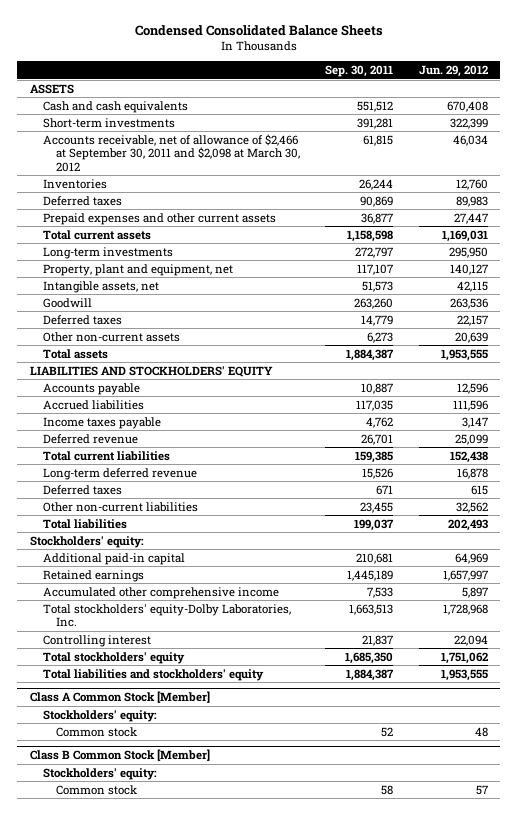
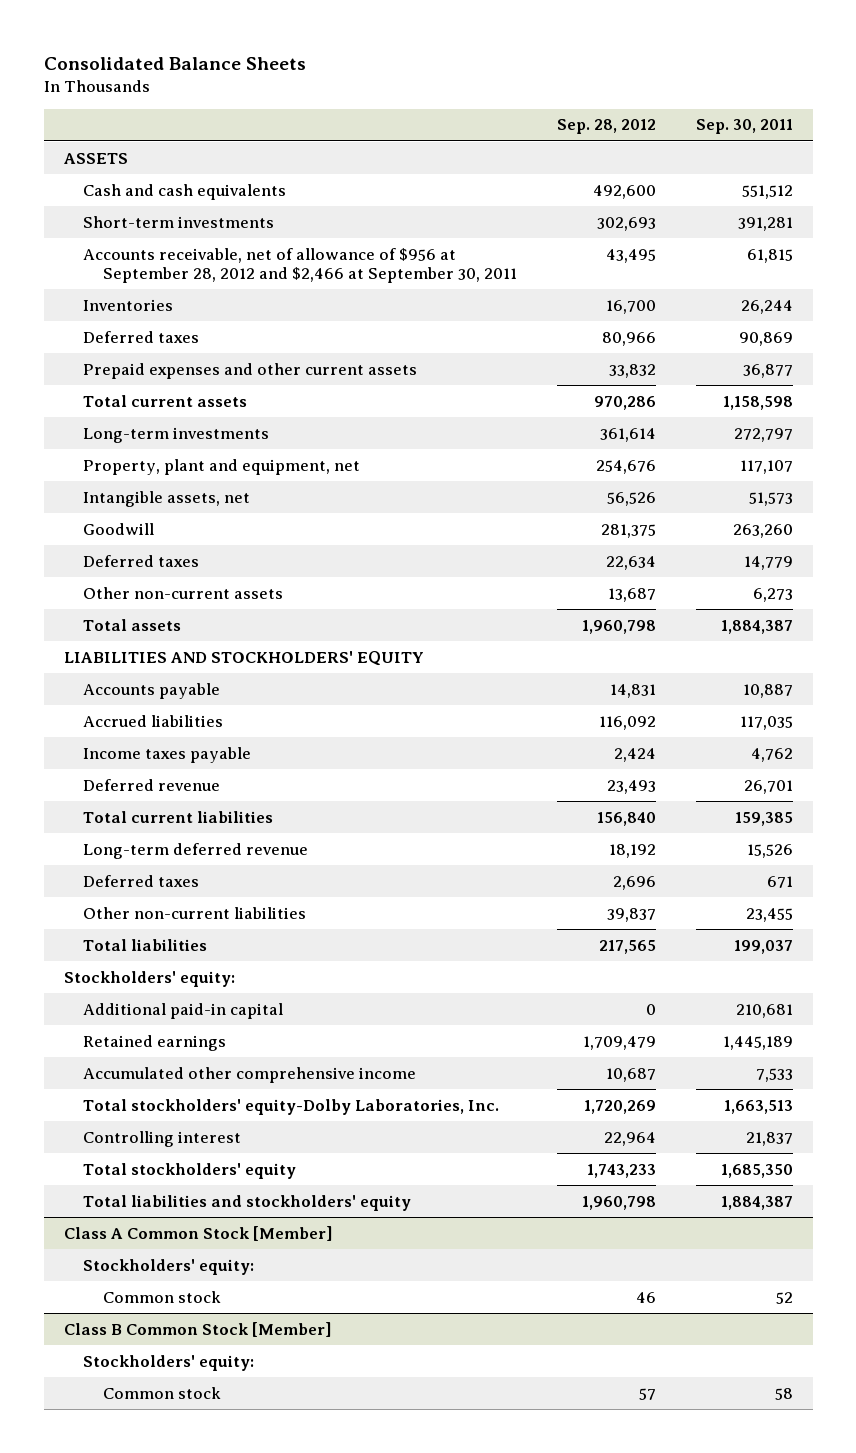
[134,24,383,36] Condensed Consolidated Balance Sheets -> [43,56,306,70] Consolidated Balance Sheets
[418,65,488,78] Jun. 29, 2012 -> none
none -> [556,119,656,135] Sep. 28, 2012
[43,133,301,172] Accounts receivable, net of allowance of $2,466 at September 30, 2011 and $2,098 at March 30, 2012 -> [83,247,517,284] Accounts receivable, net of allowance of $956 at September 28, 2012 and $2,466 at September 30, 2011

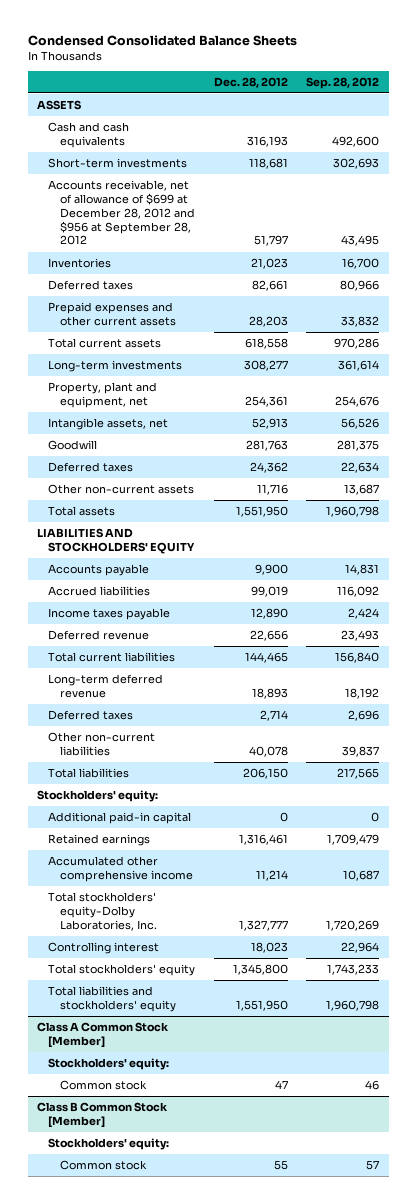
[43,56,306,70] Consolidated Balance Sheets -> [27,34,297,46] Condensed Consolidated Balance Sheets
[695,119,793,135] Sep. 30, 2011 -> none
none -> [213,76,288,88] Dec. 28, 2012
[83,247,517,284] Accounts receivable, net of allowance of $956 at September 28, 2012 and $2,466 at September 30, 2011 -> [48,180,195,246] Accounts receivable, net of allowance of $699 at December 28, 2012 and $956 at September 28, 2012

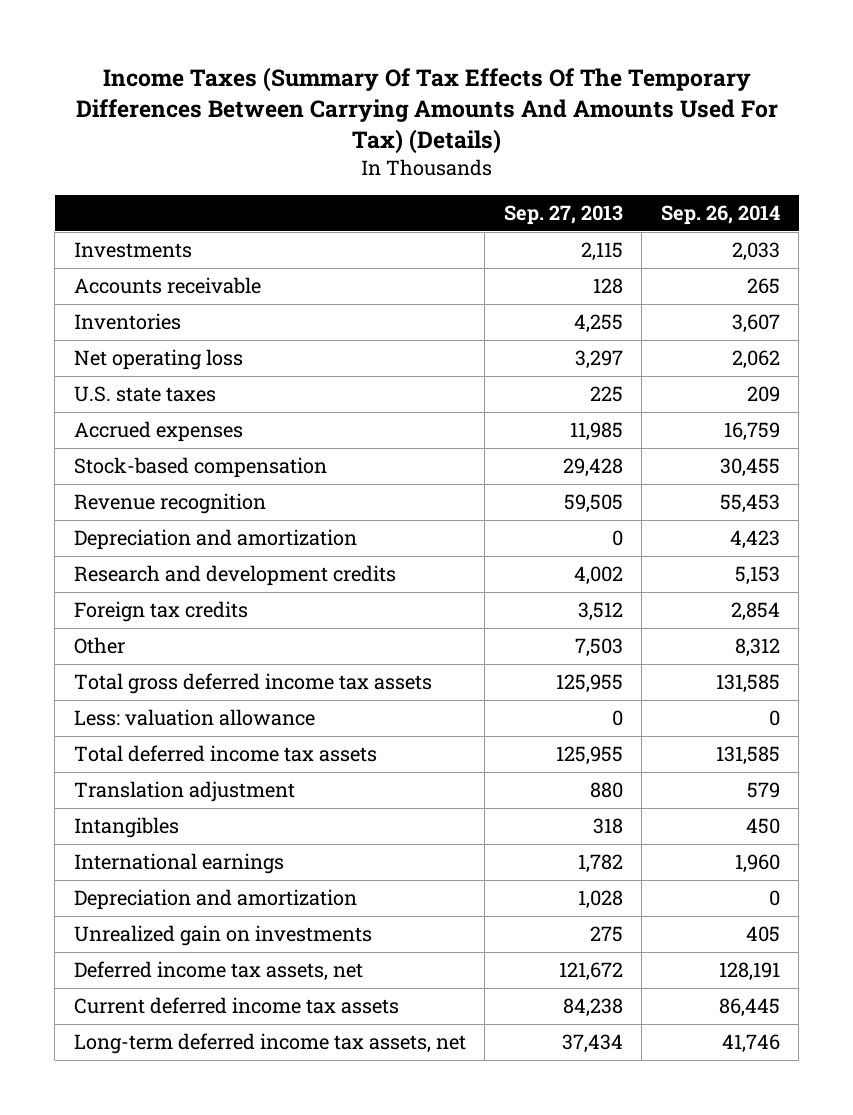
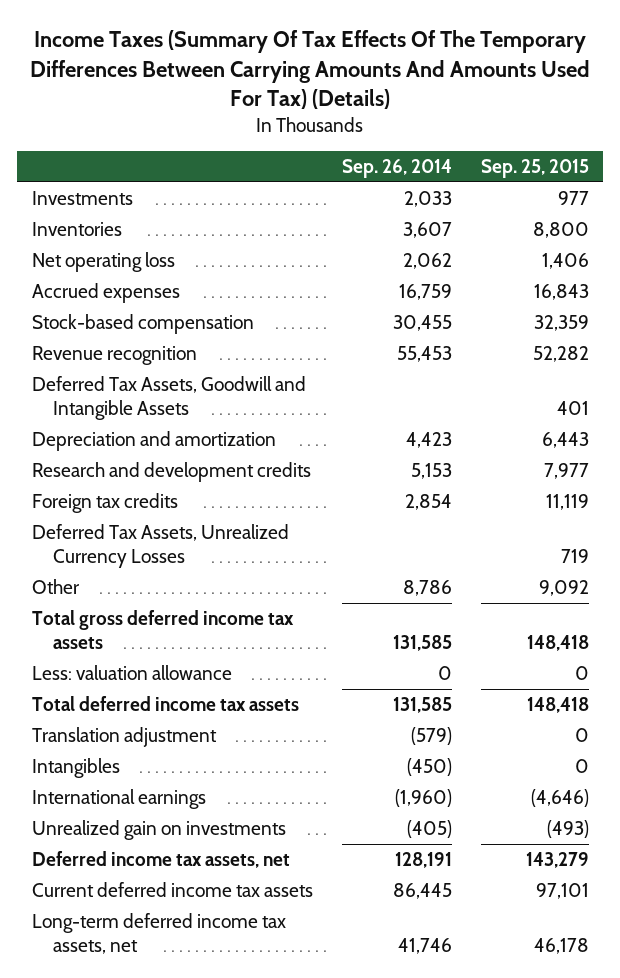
[503,205,623,226] Sep. 27, 2013 -> none
none -> [480,158,589,178] Sep. 25, 2015
[73,277,261,295] Accounts receivable -> none
[73,386,216,403] U.S. state taxes -> none
none -> [31,376,306,420] Deferred Tax Assets, Goodwill and Intangible Assets
none -> [31,524,289,568] Deferred Tax Assets, Unrealized Currency Losses
[734,638,780,658] 8,312 -> [402,580,452,597] 8,786
[73,889,357,911] Depreciation and amortization -> none
[746,782,780,799] 579 -> [410,727,452,746] (579)
[745,818,780,835] 450 -> [406,758,452,777] (450)
[734,854,780,874] 1,960 -> [394,789,452,808] (1,960)
[745,926,780,943] 405 -> [406,820,452,839] (405)

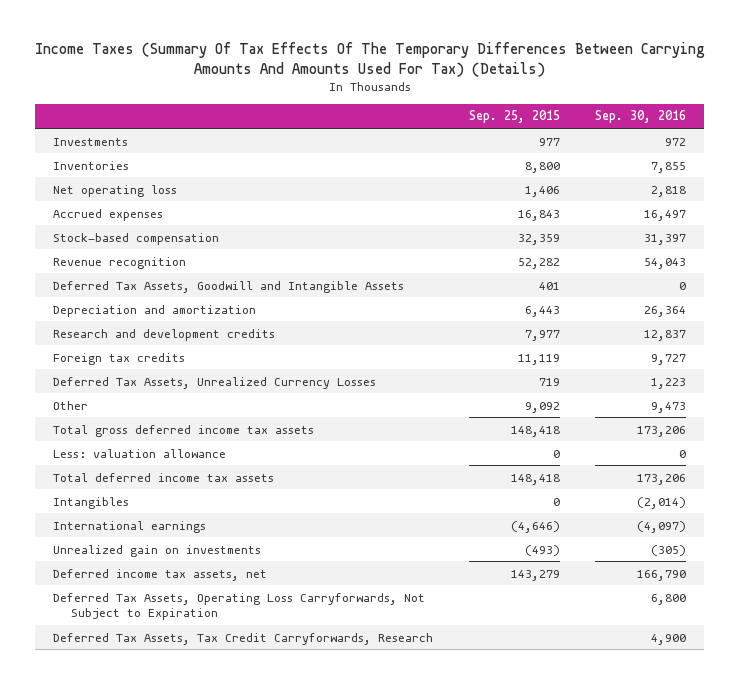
[341,158,452,178] Sep. 26, 2014 -> none
none -> [595,110,687,124] Sep. 30, 2016
[31,727,217,748] Translation adjustment -> none
[31,882,313,898] Current deferred income tax assets -> none
[31,913,286,954] Long-term deferred income tax assets, net -> none
none -> [52,592,425,620] Deferred Tax Assets, Operating Loss Carryforwards, Not Subject to Expiration
none -> [52,632,433,645] Deferred Tax Assets, Tax Credit Carryforwards, Research

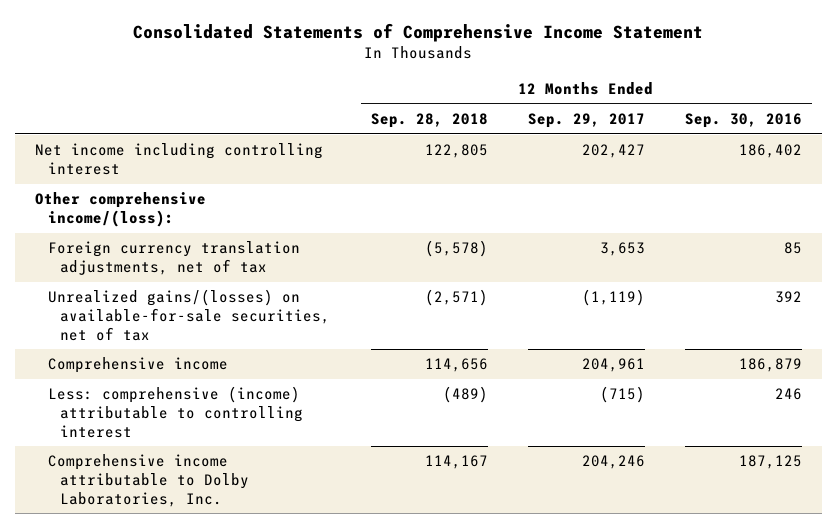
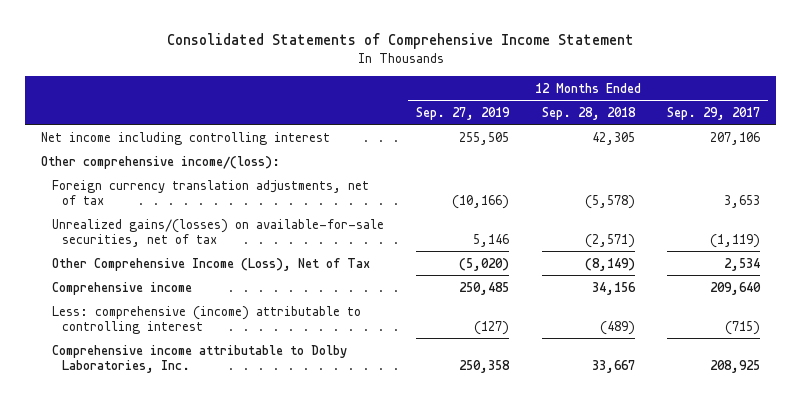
[684,112,802,128] Sep. 30, 2016 -> none
none -> [416,106,511,120] Sep. 27, 2019
[424,144,488,159] 122,805 -> [591,131,635,145] 42,305
[581,144,645,159] 202,427 -> [710,131,761,145] 207,106
none -> [51,257,370,271] Other Comprehensive Income (Loss), Net of Tax
[424,358,488,373] 114,656 -> [591,281,636,295] 34,156
[581,358,645,373] 204,961 -> [710,281,762,295] 209,640
[424,455,488,470] 114,167 -> [591,359,635,373] 33,667
[581,455,645,470] 204,246 -> [710,359,761,373] 208,925

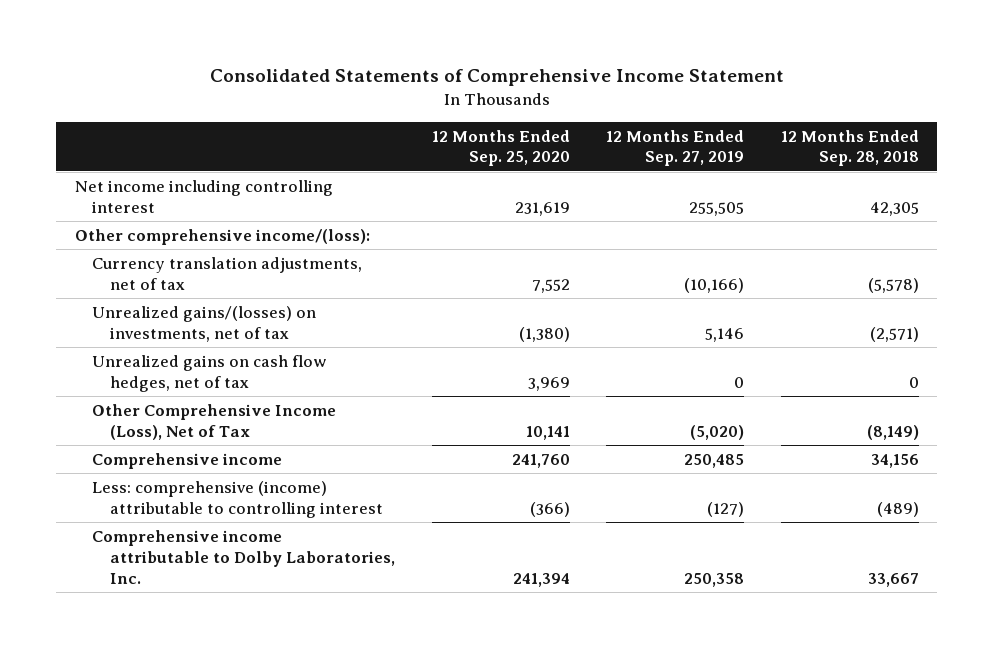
[667,106,761,120] Sep. 29, 2017 -> none
none -> [431,129,570,167] 12 Months Ended Sep. 25, 2020
[51,179,369,205] Foreign currency translation adjustments, net of tax -> [92,256,363,290] Currency translation adjustments, net of tax
[51,218,384,247] Unrealized gains/(losses) on available-for-sale securities, net of tax -> [92,305,317,342] Unrealized gains/(losses) on investments, net of tax
none -> [92,354,328,392] Unrealized gains on cash flow hedges, net of tax

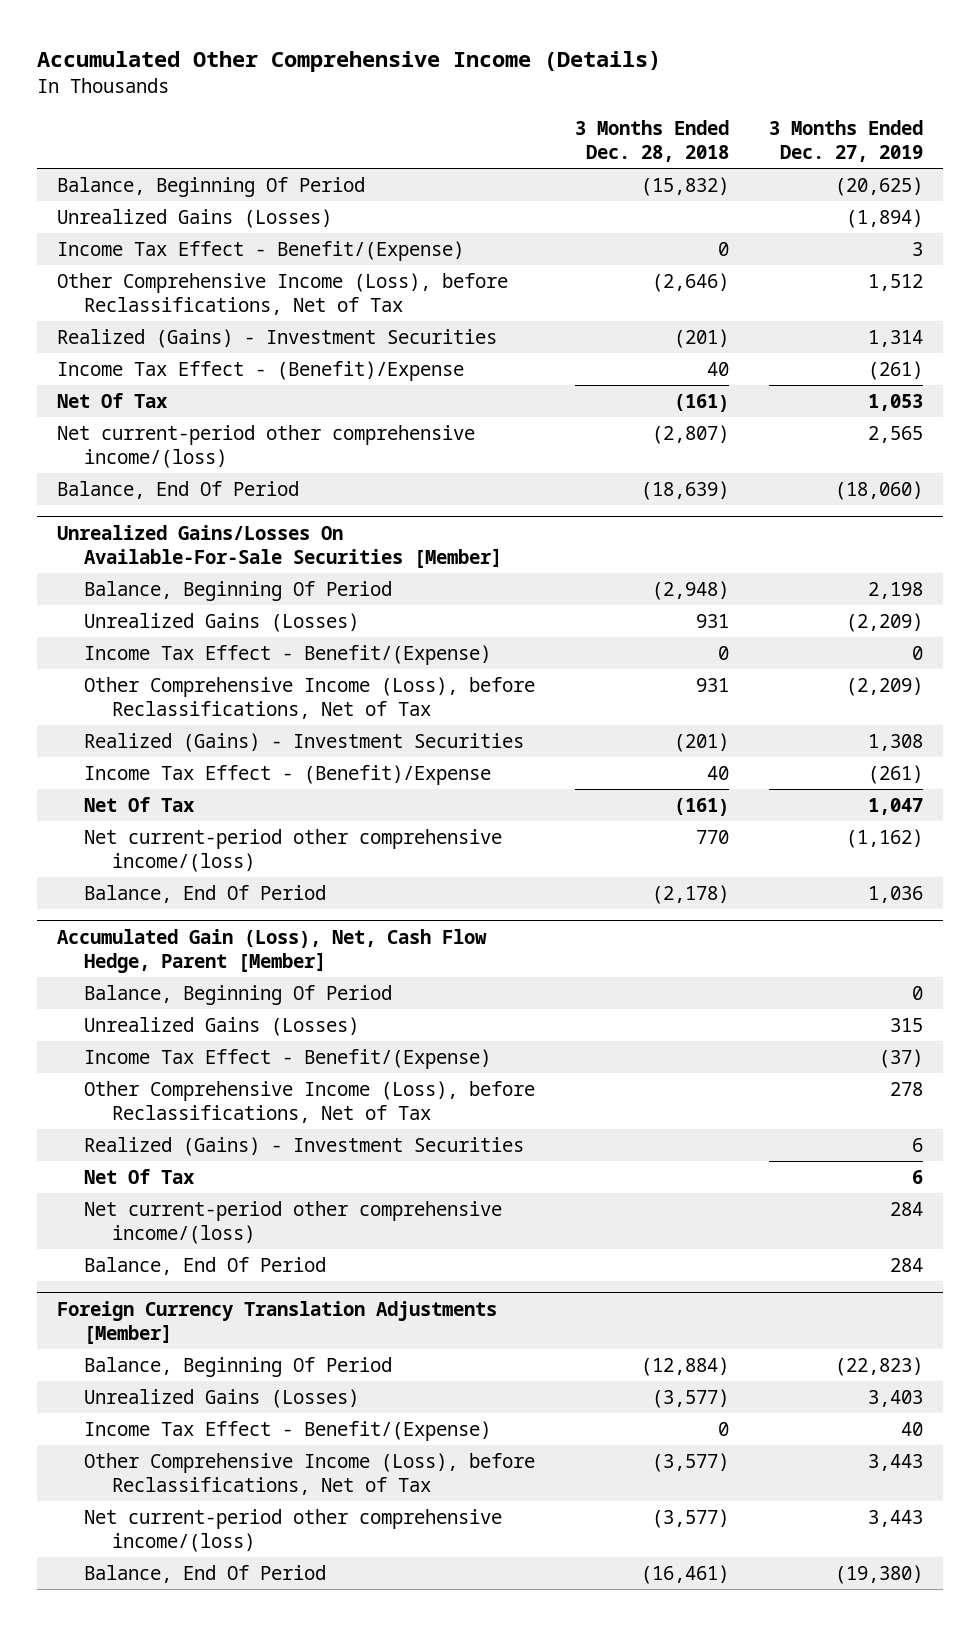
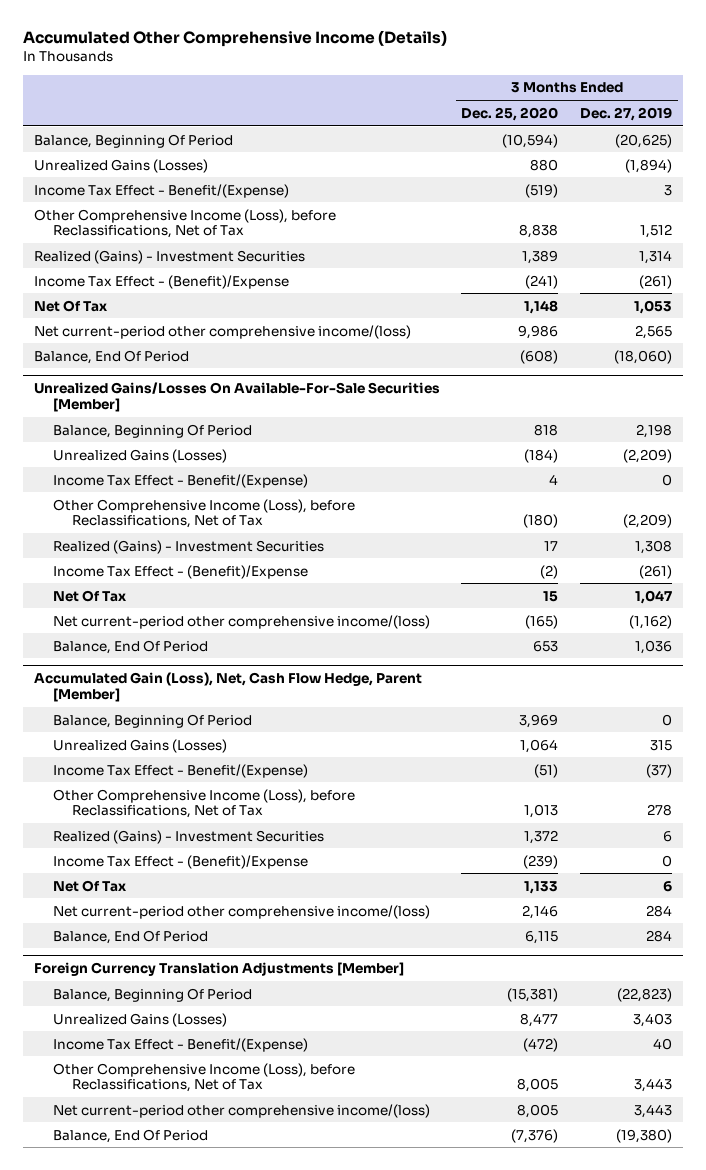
[575,119,730,162] 3 Months Ended Dec. 28, 2018 -> none
none -> [461,106,559,121] Dec. 25, 2020
none -> [52,854,308,869] Income Tax Effect - (Benefit)/Expense

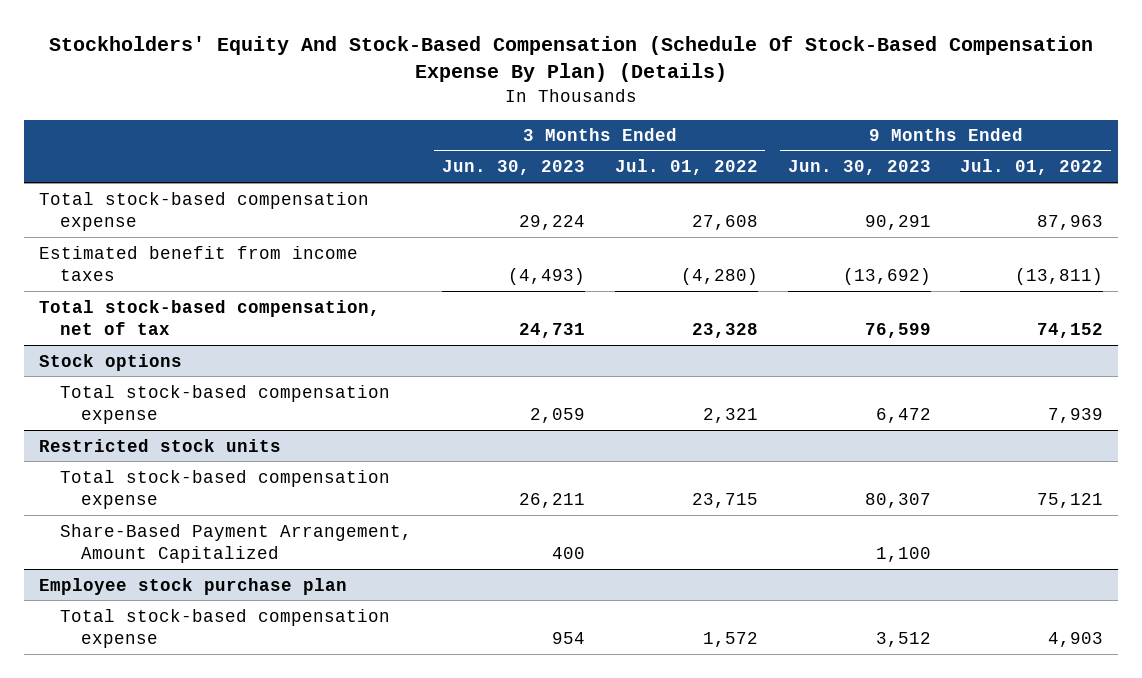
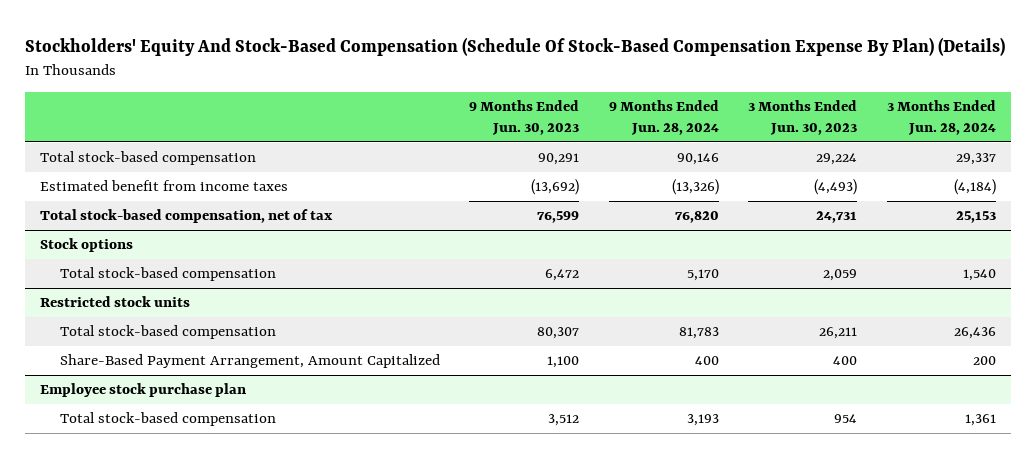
[614,159,758,176] Jul. 01, 2022 -> none
[960,159,1104,176] Jul. 01, 2022 -> none
none -> [608,100,719,136] 9 Months Ended Jun. 28, 2024
none -> [886,100,996,136] 3 Months Ended Jun. 28, 2024
[38,191,369,231] Total stock-based compensation expense -> [40,151,257,166] Total stock-based compensation
[59,384,390,424] Total stock-based compensation expense -> [59,267,276,282] Total stock-based compensation
[59,469,390,509] Total stock-based compensation expense -> [59,325,276,340] Total stock-based compensation
[59,608,390,648] Total stock-based compensation expense -> [59,412,276,427] Total stock-based compensation

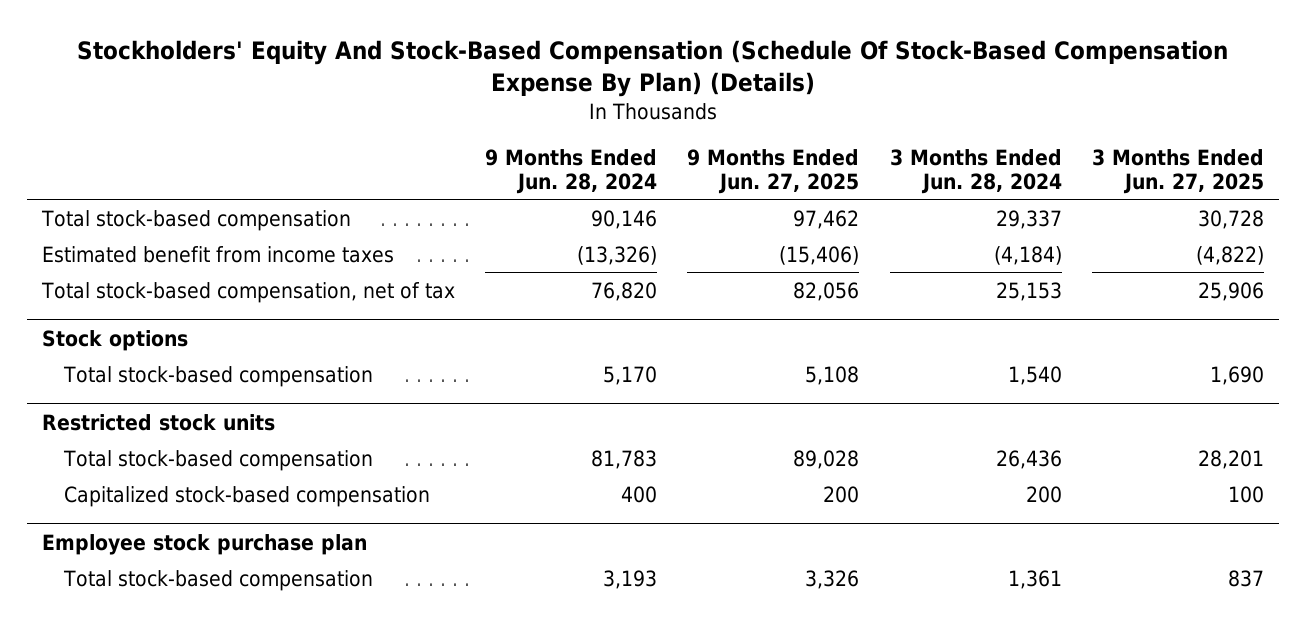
[469,100,580,136] 9 Months Ended Jun. 30, 2023 -> none
[748,100,858,136] 3 Months Ended Jun. 30, 2023 -> none
none -> [687,148,860,194] 9 Months Ended Jun. 27, 2025
none -> [1091,148,1264,194] 3 Months Ended Jun. 27, 2025
[59,354,440,369] Share-Based Payment Arrangement, Amount Capitalized -> [64,485,431,507] Capitalized stock-based compensation

